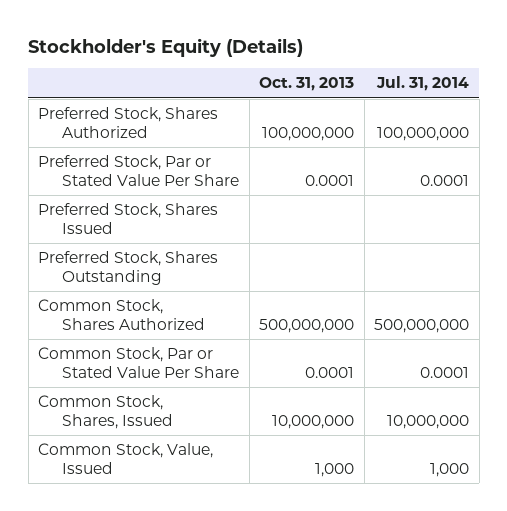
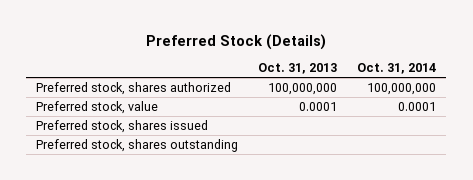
[28,37,304,57] Stockholder's Equity (Details) -> [146,34,327,51] Preferred Stock (Details)
[376,76,470,92] Jul. 31, 2014 -> none
none -> [357,63,437,75] Oct. 31, 2014
[38,299,206,330] Common Stock, Shares Authorized -> none
[38,347,240,378] Common Stock, Par or Stated Value Per Share -> none
[38,395,174,429] Common Stock, Shares, Issued -> none
[38,443,214,474] Common Stock, Value, Issued -> none
[38,107,219,138] Preferred Stock, Shares Authorized -> [36,81,232,95] Preferred stock, shares authorized
[38,155,240,186] Preferred Stock, Par or Stated Value Per Share -> [36,100,159,114] Preferred stock, value
[38,203,219,234] Preferred Stock, Shares Issued -> [36,119,209,133] Preferred stock, shares issued
[38,251,219,285] Preferred Stock, Shares Outstanding -> [36,138,239,152] Preferred stock, shares outstanding

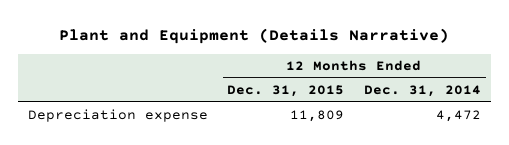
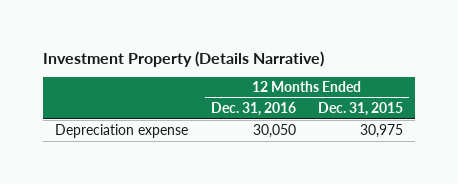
[59,27,450,44] Plant and Equipment (Details Narrative) -> [43,51,325,68] Investment Property (Details Narrative)
[364,85,482,98] Dec. 31, 2014 -> none
none -> [210,102,296,117] Dec. 31, 2016
[290,110,345,123] 11,809 -> [360,124,404,139] 30,975

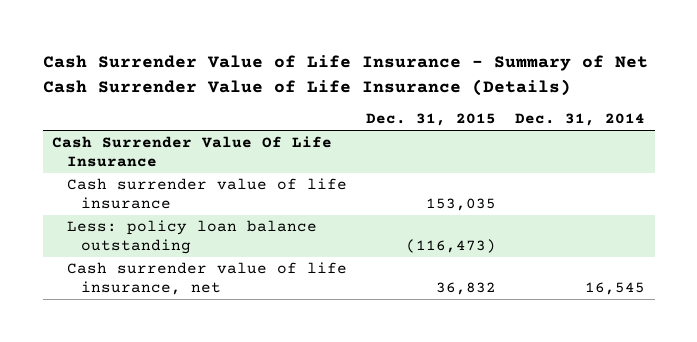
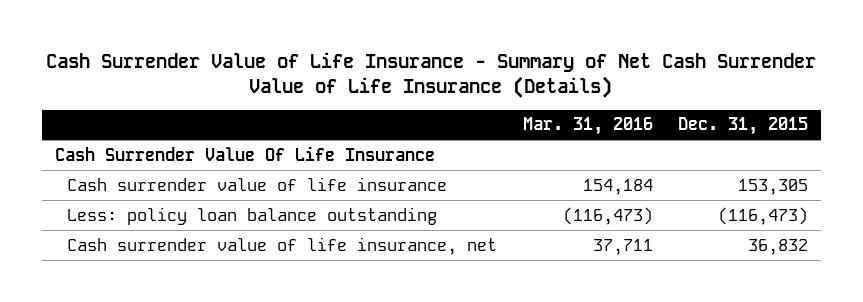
[515,113,646,127] Dec. 31, 2014 -> none
none -> [522,117,653,136] Mar. 31, 2016
[425,197,496,211] 153,035 -> [738,178,809,195] 153,305

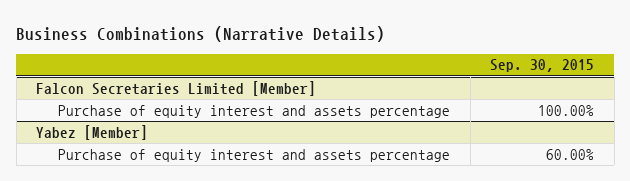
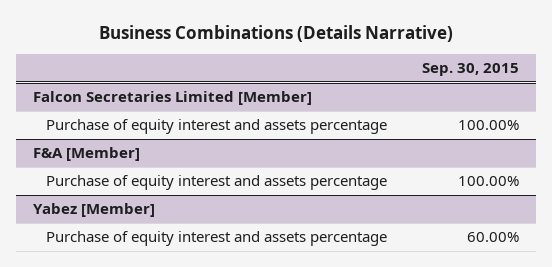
[16,25,386,42] Business Combinations (Narrative Details) -> [99,25,454,43] Business Combinations (Details Narrative)
none -> [33,147,141,162] F&A [Member]
none -> [46,175,388,191] Purchase of equity interest and assets percentage

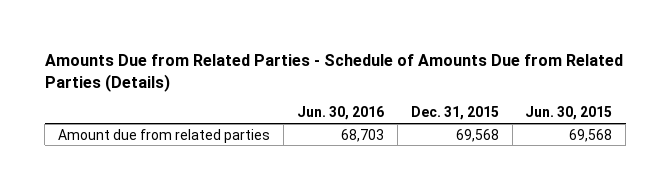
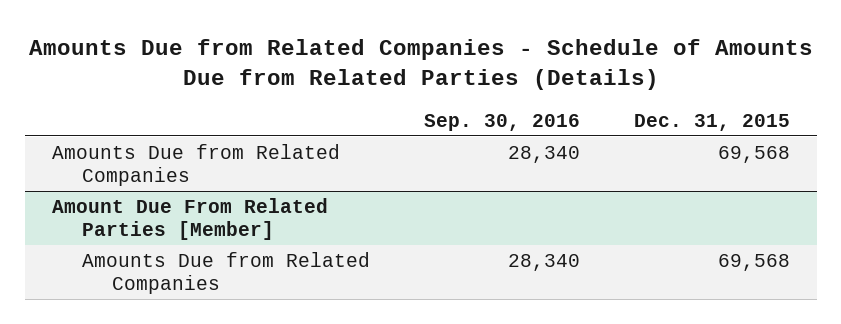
[44,54,623,92] Amounts Due from Related Parties - Schedule of Amounts Due from Related Parties (Details) -> [28,38,813,91] Amounts Due from Related Companies - Schedule of Amounts Due from Related Parties (Details)
[296,106,384,121] Jun. 30, 2016 -> none
[525,106,613,121] Jun. 30, 2015 -> none
none -> [423,113,580,131] Sep. 30, 2016
[58,128,271,143] Amount due from related parties -> [51,143,340,187] Amounts Due from Related Companies
none -> [51,197,328,241] Amount Due From Related Parties [Member]
none -> [81,251,370,295] Amounts Due from Related Companies

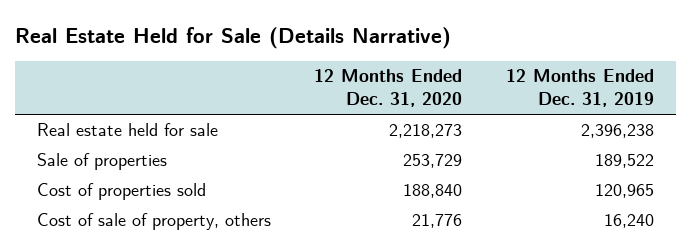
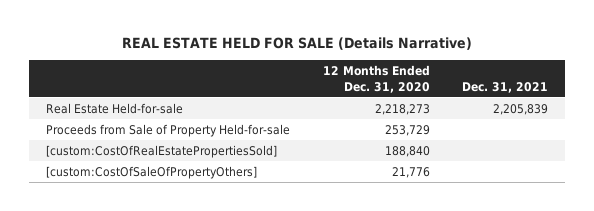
[14,26,451,49] Real Estate Held for Sale (Details Narrative) -> [122,37,473,51] REAL ESTATE HELD FOR SALE (Details Narrative)
[506,69,655,108] 12 Months Ended Dec. 31, 2019 -> none
none -> [462,81,549,93] Dec. 31, 2021
[36,123,218,137] Real estate held for sale -> [45,102,183,114] Real Estate Held-for-sale
[36,153,167,171] Sale of properties -> [45,123,290,137] Proceeds from Sale of Property Held-for-sale
[36,183,206,201] Cost of properties sold -> [45,144,277,158] [custom:CostOfRealEstatePropertiesSold]
[36,213,271,231] Cost of sale of property, others -> [45,165,257,179] [custom:CostOfSaleOfPropertyOthers]

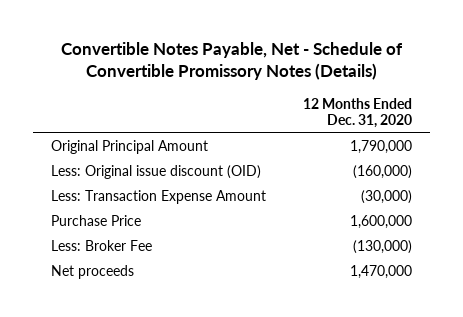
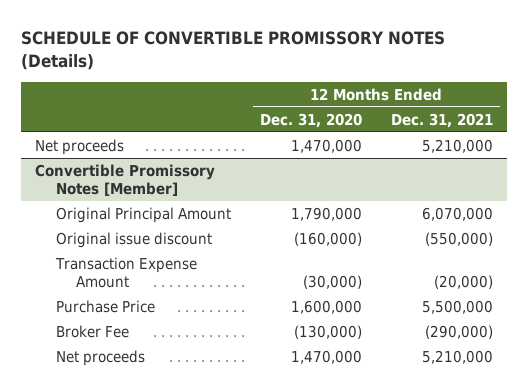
[60,41,403,81] Convertible Notes Payable, Net - Schedule of Convertible Promissory Notes (Details) -> [21,31,446,71] SCHEDULE OF CONVERTIBLE PROMISSORY NOTES (Details)
none -> [390,112,493,128] Dec. 31, 2021
none -> [35,138,125,155] Net proceeds
none -> [35,163,216,196] Convertible Promissory Notes [Member]
[51,165,262,180] Less: Original issue discount (OID) -> [55,231,212,248] Original issue discount
[51,190,267,205] Less: Transaction Expense Amount -> [54,256,197,288] Transaction Expense Amount
[51,240,153,252] Less: Broker Fee -> [55,324,129,338] Broker Fee

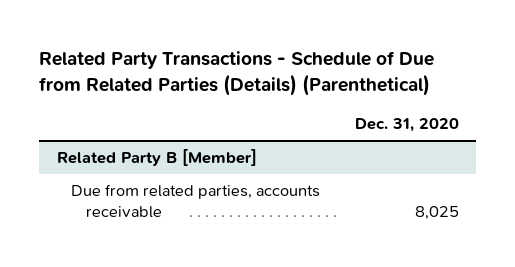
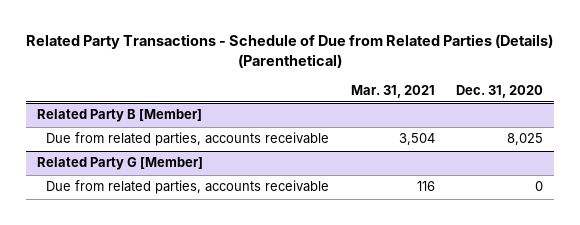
none -> [350,84,435,98] Mar. 31, 2021
none -> [36,157,203,171] Related Party G [Member]
none -> [46,180,330,195] Due from related parties, accounts receivable

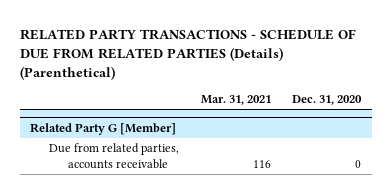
[25,33,553,68] Related Party Transactions - Schedule of Due from Related Parties (Details) (Parenthetical) -> [19,28,356,80] RELATED PARTY TRANSACTIONS - SCHEDULE OF DUE FROM RELATED PARTIES (Details) (Parenthetical)
[36,109,202,123] Related Party B [Member] -> none
[46,132,330,147] Due from related parties, accounts receivable -> none

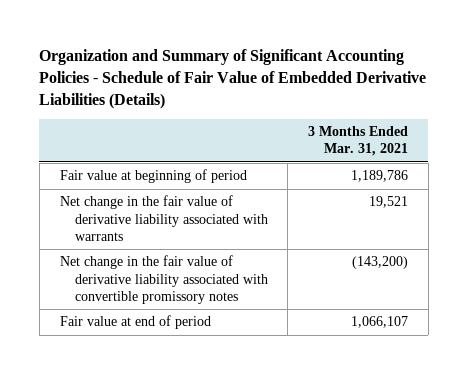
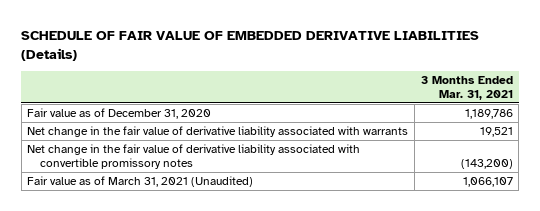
[39,49,427,109] Organization and Summary of Significant Accounting Policies - Schedule of Fair Value of Embedded Derivative Liabilities (Details) -> [21,30,480,61] SCHEDULE OF FAIR VALUE OF EMBEDDED DERIVATIVE LIABILITIES (Details)
[59,169,247,184] Fair value at beginning of period -> [27,108,212,120] Fair value as of December 31, 2020
[59,315,211,330] Fair value at end of period -> [27,176,254,188] Fair value as of March 31, 2021 (Unaudited)

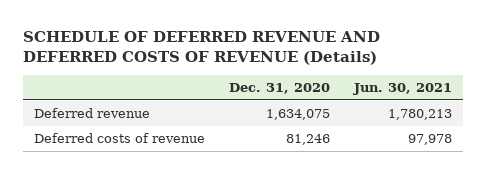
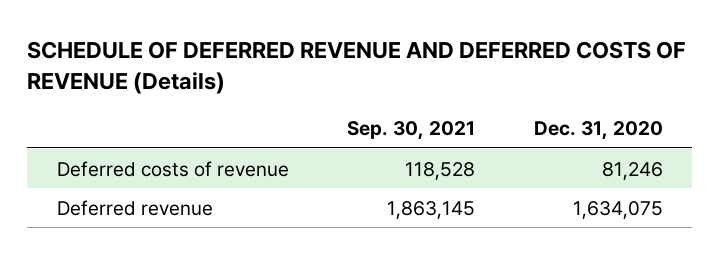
[352,83,452,96] Jun. 30, 2021 -> none
none -> [347,121,476,141] Sep. 30, 2021
[34,108,151,119] Deferred revenue -> [56,199,213,216] Deferred revenue

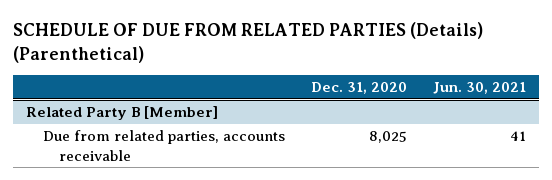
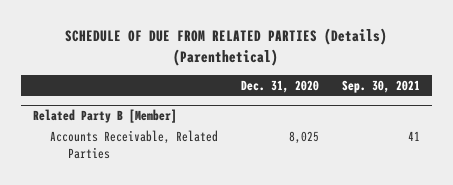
[433,81,527,94] Jun. 30, 2021 -> none
none -> [342,79,421,93] Sep. 30, 2021
[42,130,285,161] Due from related parties, accounts receivable -> [50,130,219,159] Accounts Receivable, Related Parties

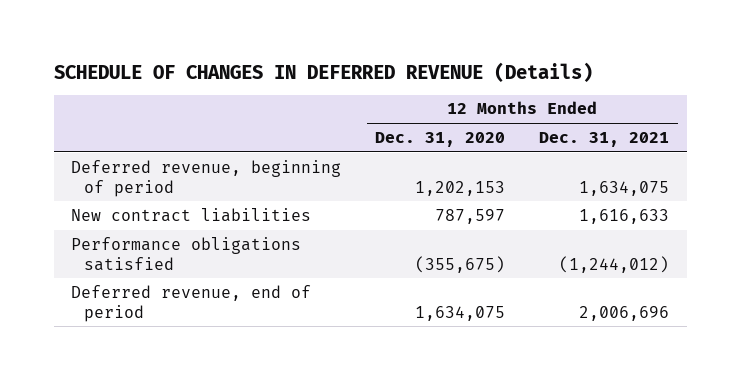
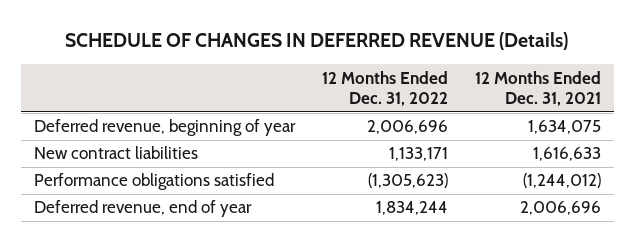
[375,131,506,147] Dec. 31, 2020 -> none
none -> [321,70,448,107] 12 Months Ended Dec. 31, 2022
[70,159,341,197] Deferred revenue, beginning of period -> [34,119,297,137] Deferred revenue, beginning of year
[70,284,311,322] Deferred revenue, end of period -> [34,200,253,218] Deferred revenue, end of year

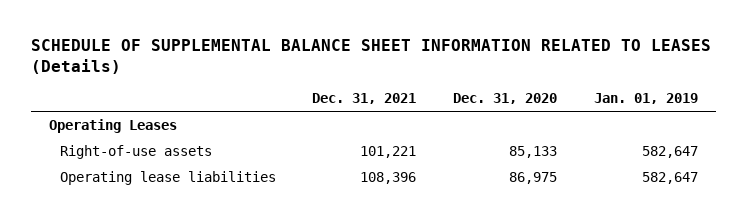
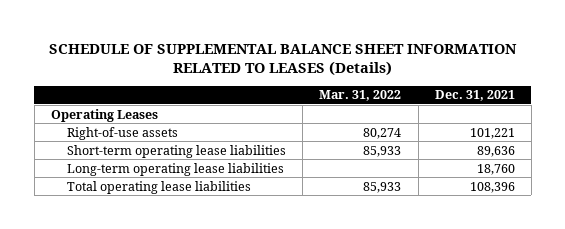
[453,92,558,104] Dec. 31, 2020 -> none
[593,92,698,104] Jan. 01, 2019 -> none
none -> [319,90,402,102] Mar. 31, 2022
none -> [67,144,287,158] Short-term operating lease liabilities
none -> [67,162,285,176] Long-term operating lease liabilities
[59,170,276,185] Operating lease liabilities -> [67,180,252,194] Total operating lease liabilities

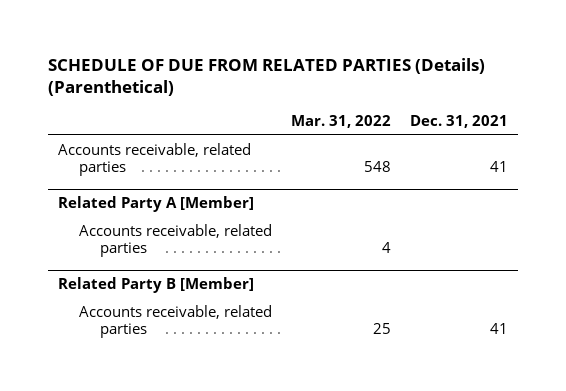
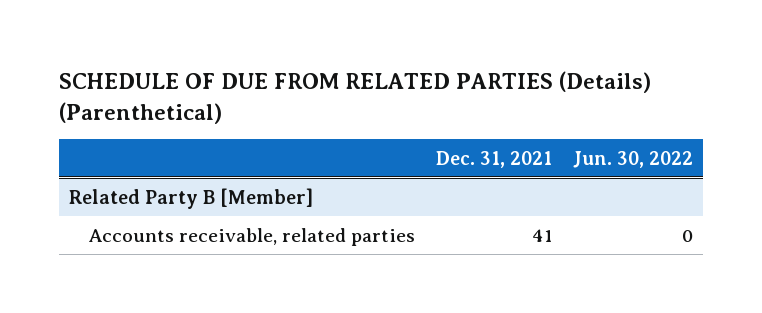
[290,115,391,129] Mar. 31, 2022 -> none
none -> [572,150,693,168] Jun. 30, 2022
[57,142,251,177] Accounts receivable, related parties -> none
[57,196,254,213] Related Party A [Member] -> none
[78,223,272,258] Accounts receivable, related parties -> none

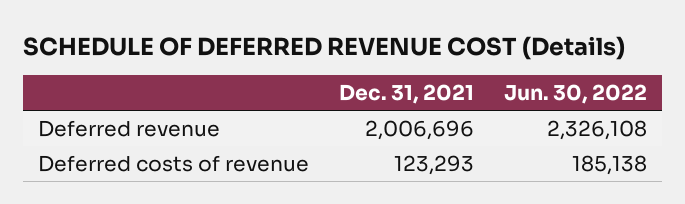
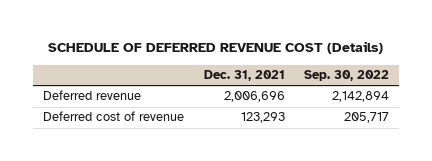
[503,84,647,105] Jun. 30, 2022 -> none
none -> [304,70,390,82] Sep. 30, 2022
[38,154,310,172] Deferred costs of revenue -> [42,111,184,122] Deferred cost of revenue

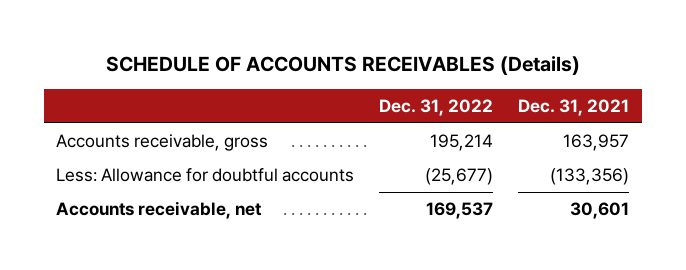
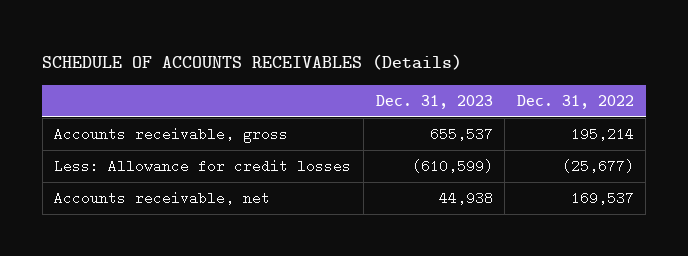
[518,99,630,117] Dec. 31, 2021 -> none
none -> [375,94,493,109] Dec. 31, 2023
[56,168,355,183] Less: Allowance for doubtful accounts -> [54,159,352,174] Less: Allowance for credit losses

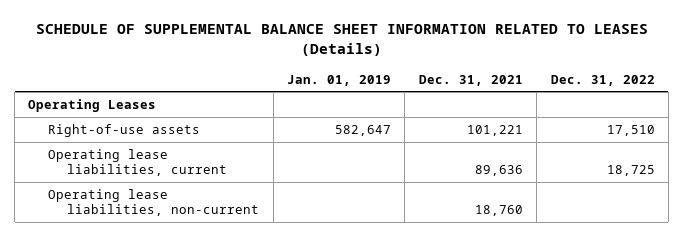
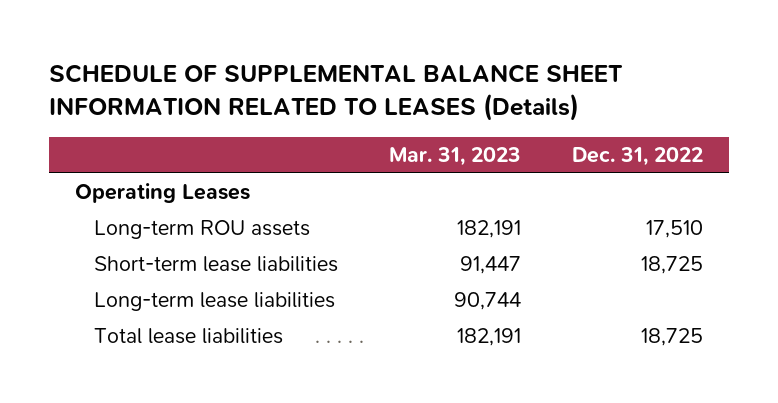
[287,74,392,86] Jan. 01, 2019 -> none
[418,74,523,86] Dec. 31, 2021 -> none
none -> [389,147,522,167] Mar. 31, 2023
[47,123,200,137] Right-of-use assets -> [94,220,311,240] Long-term ROU assets
[47,148,228,177] Operating lease liabilities, current -> [94,256,339,273] Short-term lease liabilities
[47,188,260,217] Operating lease liabilities, non-current -> [94,292,336,312] Long-term lease liabilities
none -> [94,328,284,345] Total lease liabilities

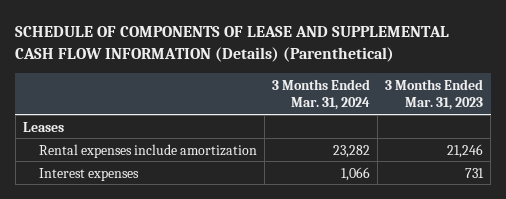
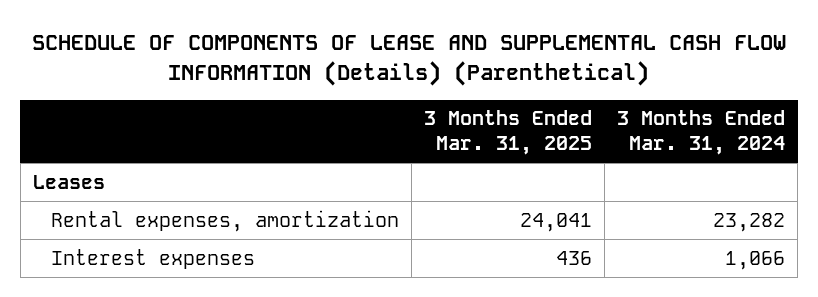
[385,78,484,111] 3 Months Ended Mar. 31, 2023 -> none
none -> [424,110,593,155] 3 Months Ended Mar. 31, 2025
[39,143,258,158] Rental expenses include amortization -> [50,209,399,232] Rental expenses, amortization

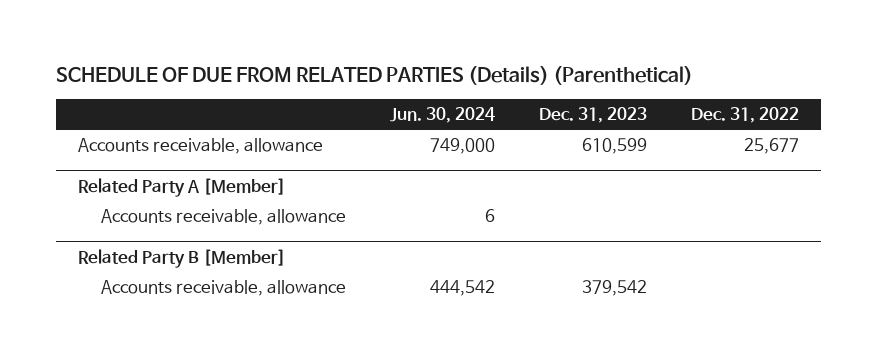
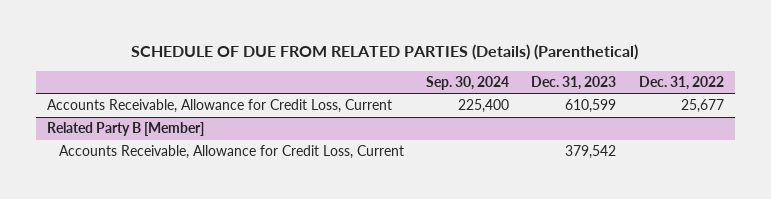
[390,107,496,124] Jun. 30, 2024 -> none
none -> [425,75,509,90] Sep. 30, 2024
[77,178,286,198] Related Party A [Member] -> none
[101,209,347,226] Accounts receivable, allowance -> none
[77,138,323,155] Accounts receivable, allowance -> [47,99,393,114] Accounts Receivable, Allowance for Credit Loss, Current
[101,280,347,297] Accounts receivable, allowance -> [58,145,404,160] Accounts Receivable, Allowance for Credit Loss, Current

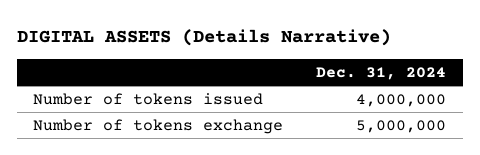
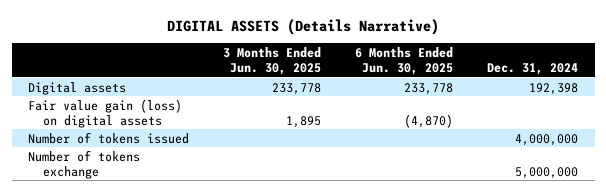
none -> [223,46,322,75] 3 Months Ended Jun. 30, 2025
none -> [355,46,454,75] 6 Months Ended Jun. 30, 2025
none -> [28,81,127,95] Digital assets
none -> [28,98,183,128] Fair value gain (loss) on digital assets

